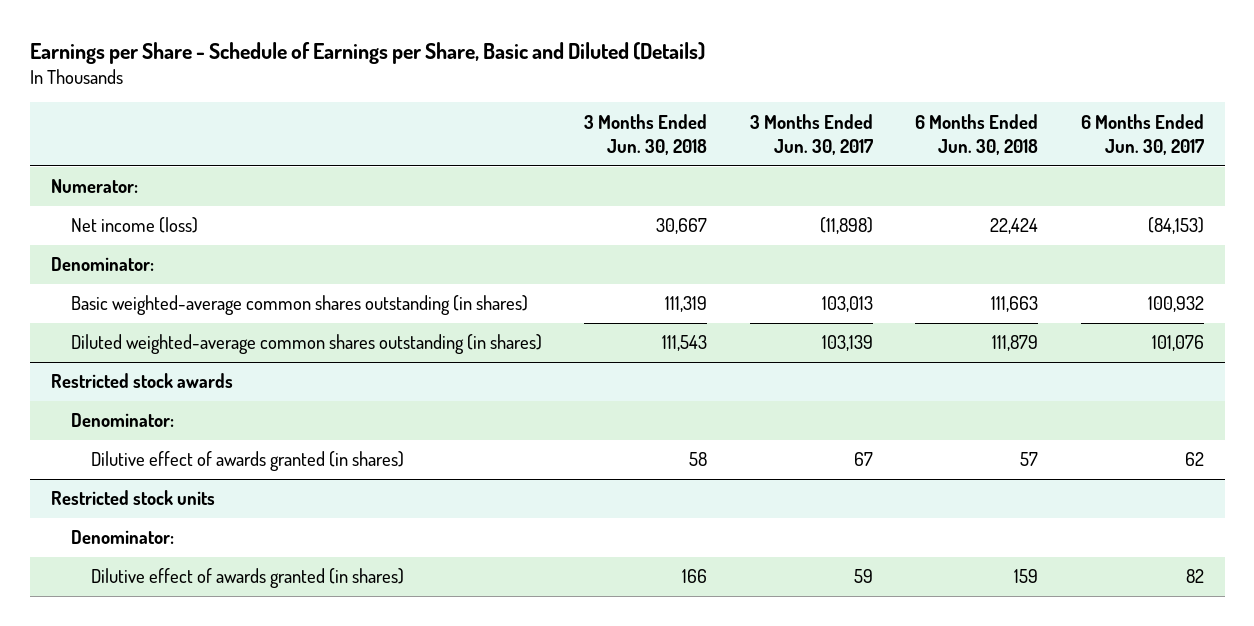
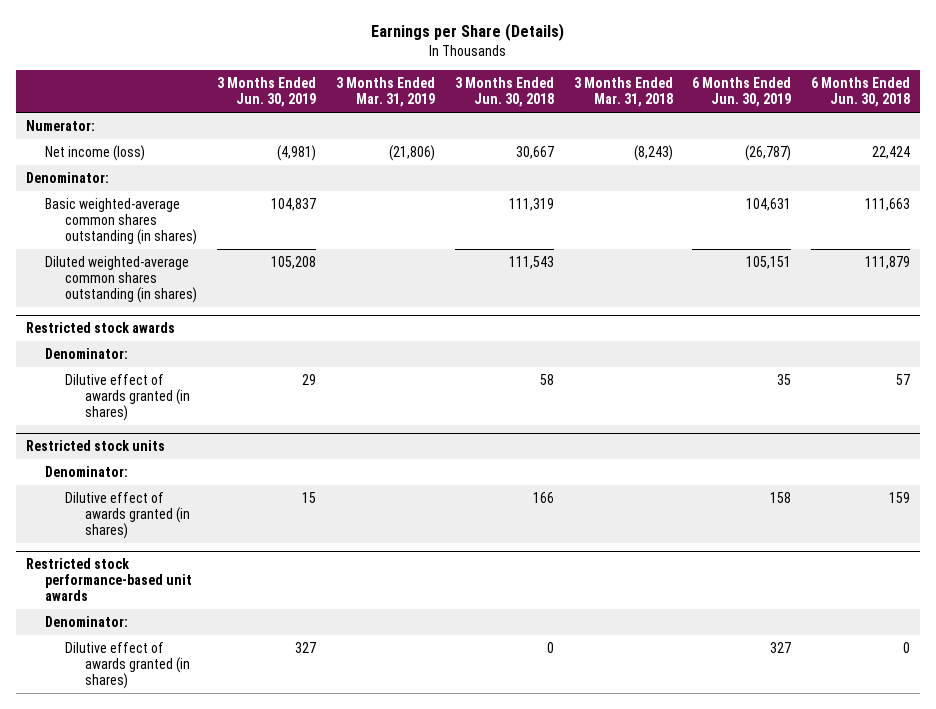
[29,41,705,64] Earnings per Share - Schedule of Earnings per Share, Basic and Diluted (Details) -> [370,23,564,42] Earnings per Share (Details)
[749,113,873,155] 3 Months Ended Jun. 30, 2017 -> none
[1080,113,1204,155] 6 Months Ended Jun. 30, 2017 -> none
none -> [216,77,316,108] 3 Months Ended Jun. 30, 2019
none -> [335,77,435,108] 3 Months Ended Mar. 31, 2019
none -> [573,77,673,108] 3 Months Ended Mar. 31, 2018
none -> [692,77,792,108] 6 Months Ended Jun. 30, 2019
none -> [25,557,193,602] Restricted stock performance-based unit awards
none -> [45,615,129,627] Denominator:
none -> [64,641,190,690] Dilutive effect of awards granted (in shares)

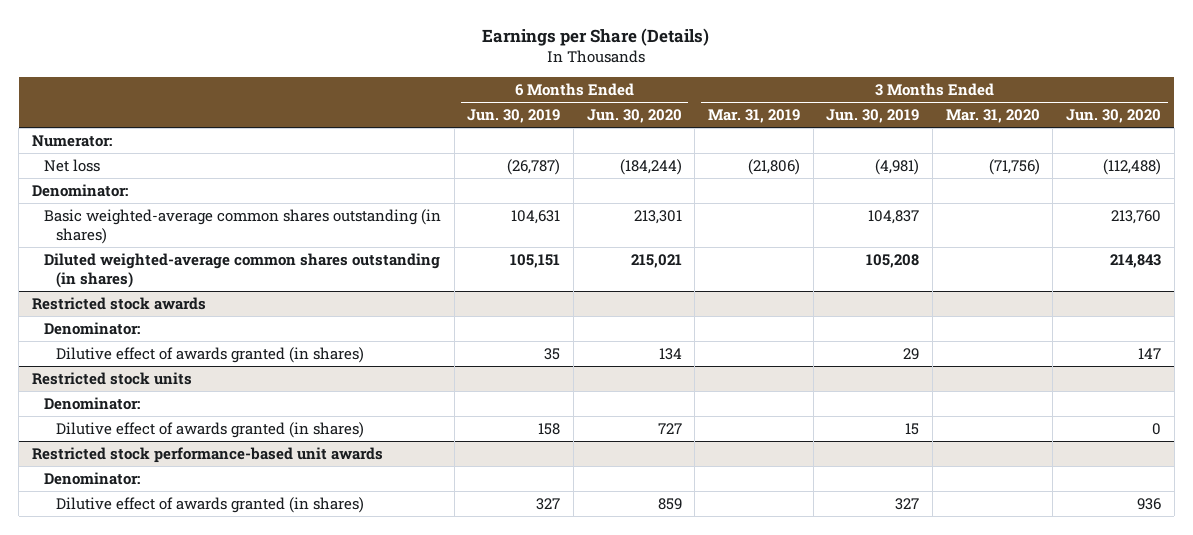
[454,77,554,108] 3 Months Ended Jun. 30, 2018 -> none
[573,77,673,108] 3 Months Ended Mar. 31, 2018 -> none
[811,77,911,108] 6 Months Ended Jun. 30, 2018 -> none
none -> [586,108,682,123] Jun. 30, 2020
none -> [945,108,1040,123] Mar. 31, 2020
none -> [1066,108,1162,123] Jun. 30, 2020
[45,144,146,161] Net income (loss) -> [44,158,101,172] Net loss

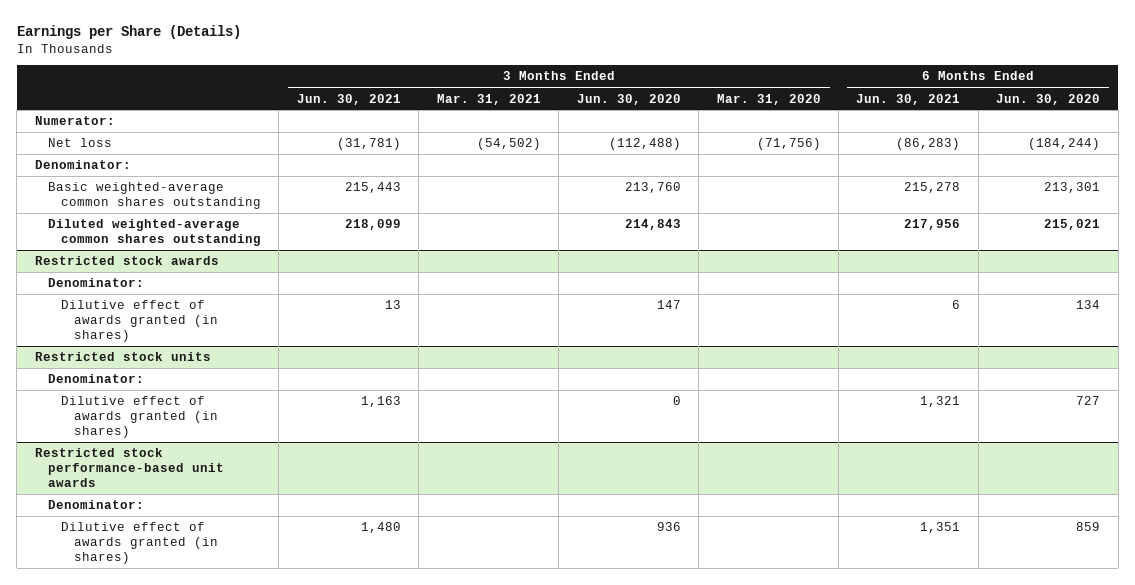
[467,108,561,123] Jun. 30, 2019 -> none
[708,108,801,123] Mar. 31, 2019 -> none
[826,108,920,123] Jun. 30, 2019 -> none
none -> [296,93,401,105] Jun. 30, 2021
none -> [436,93,541,105] Mar. 31, 2021
none -> [856,93,961,105] Jun. 30, 2021
[44,208,442,245] Basic weighted-average common shares outstanding (in shares) -> [47,182,261,209] Basic weighted-average common shares outstanding
[44,252,441,289] Diluted weighted-average common shares outstanding (in shares) -> [47,219,261,246] Diluted weighted-average common shares outstanding

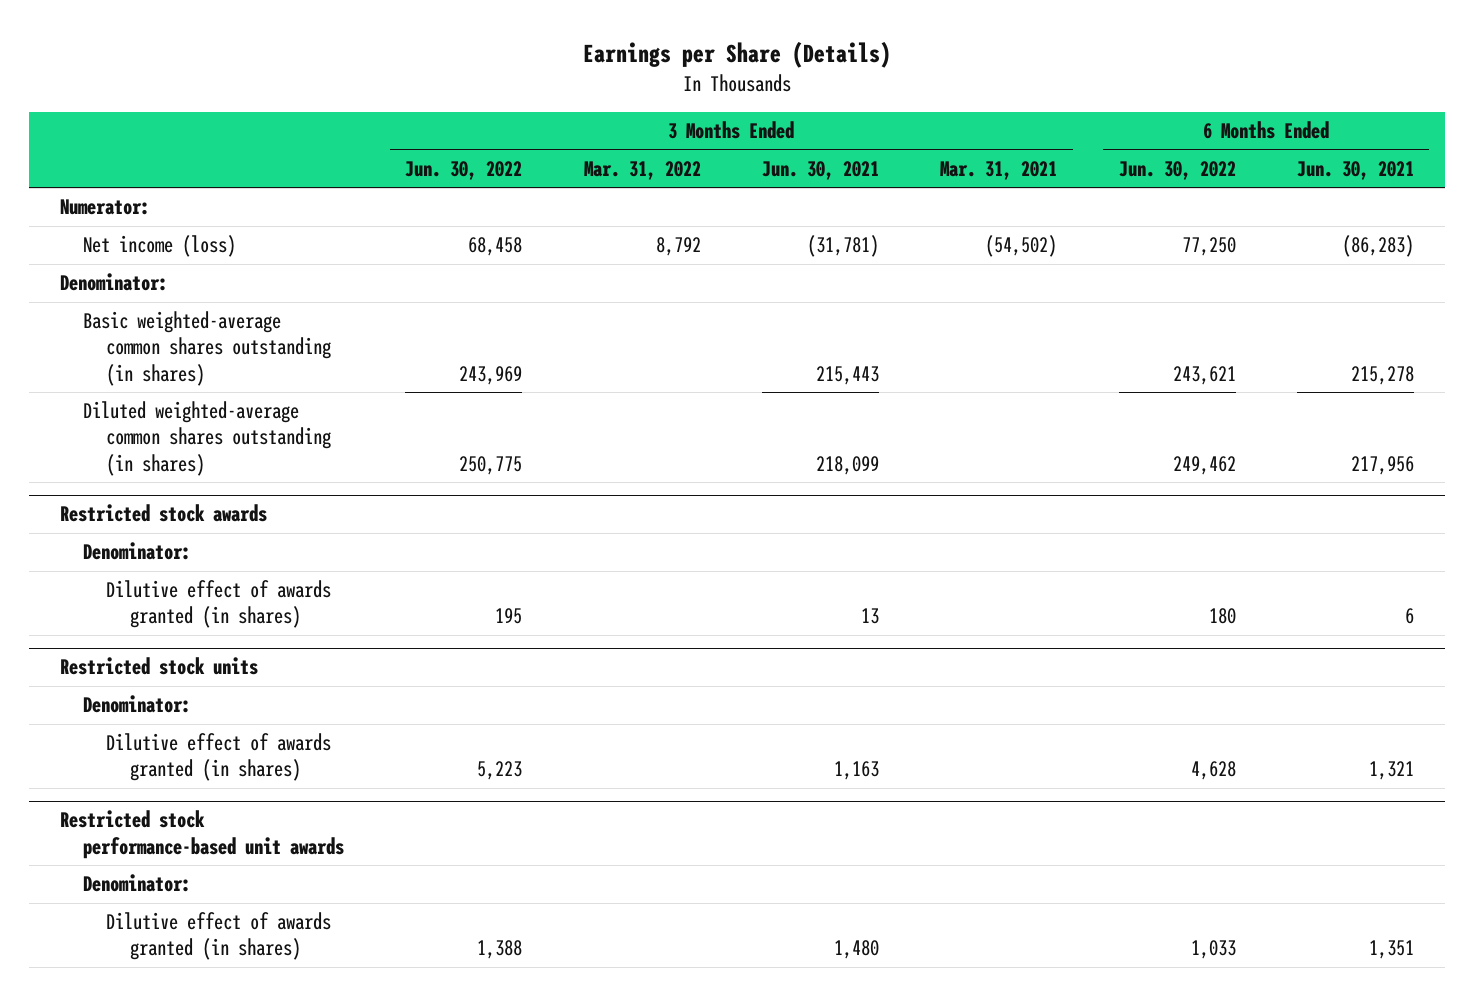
[576,93,681,105] Jun. 30, 2020 -> none
[716,93,821,105] Mar. 31, 2020 -> none
[996,93,1101,105] Jun. 30, 2020 -> none
none -> [405,160,523,180] Jun. 30, 2022
none -> [583,160,701,180] Mar. 31, 2022
none -> [1118,160,1236,180] Jun. 30, 2022
[47,138,112,148] Net loss -> [82,235,236,258] Net income (loss)
[47,182,261,209] Basic weighted-average common shares outstanding -> [82,311,332,386] Basic weighted-average common shares outstanding (in shares)
[47,219,261,246] Diluted weighted-average common shares outstanding -> [82,401,332,476] Diluted weighted-average common shares outstanding (in shares)

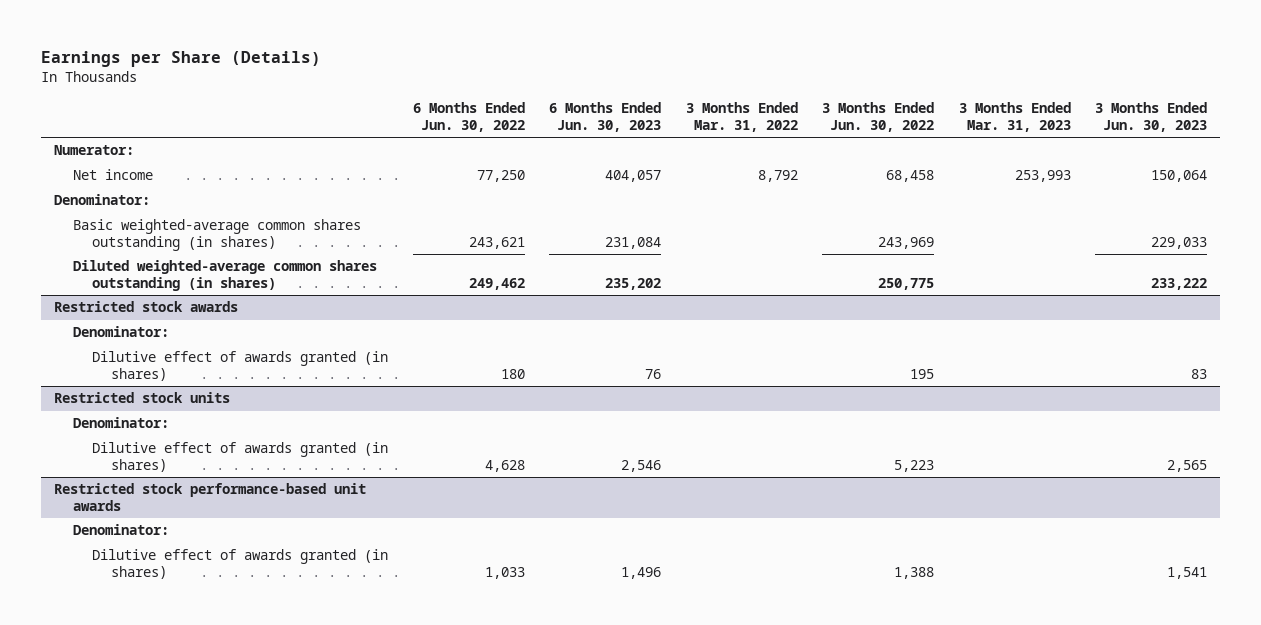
[762,160,880,180] Jun. 30, 2021 -> none
[940,160,1058,180] Mar. 31, 2021 -> none
[1297,160,1415,180] Jun. 30, 2021 -> none
none -> [549,102,662,133] 6 Months Ended Jun. 30, 2023
none -> [958,102,1071,133] 3 Months Ended Mar. 31, 2023
none -> [1095,102,1208,133] 3 Months Ended Jun. 30, 2023
[82,235,236,258] Net income (loss) -> [72,169,153,181] Net income

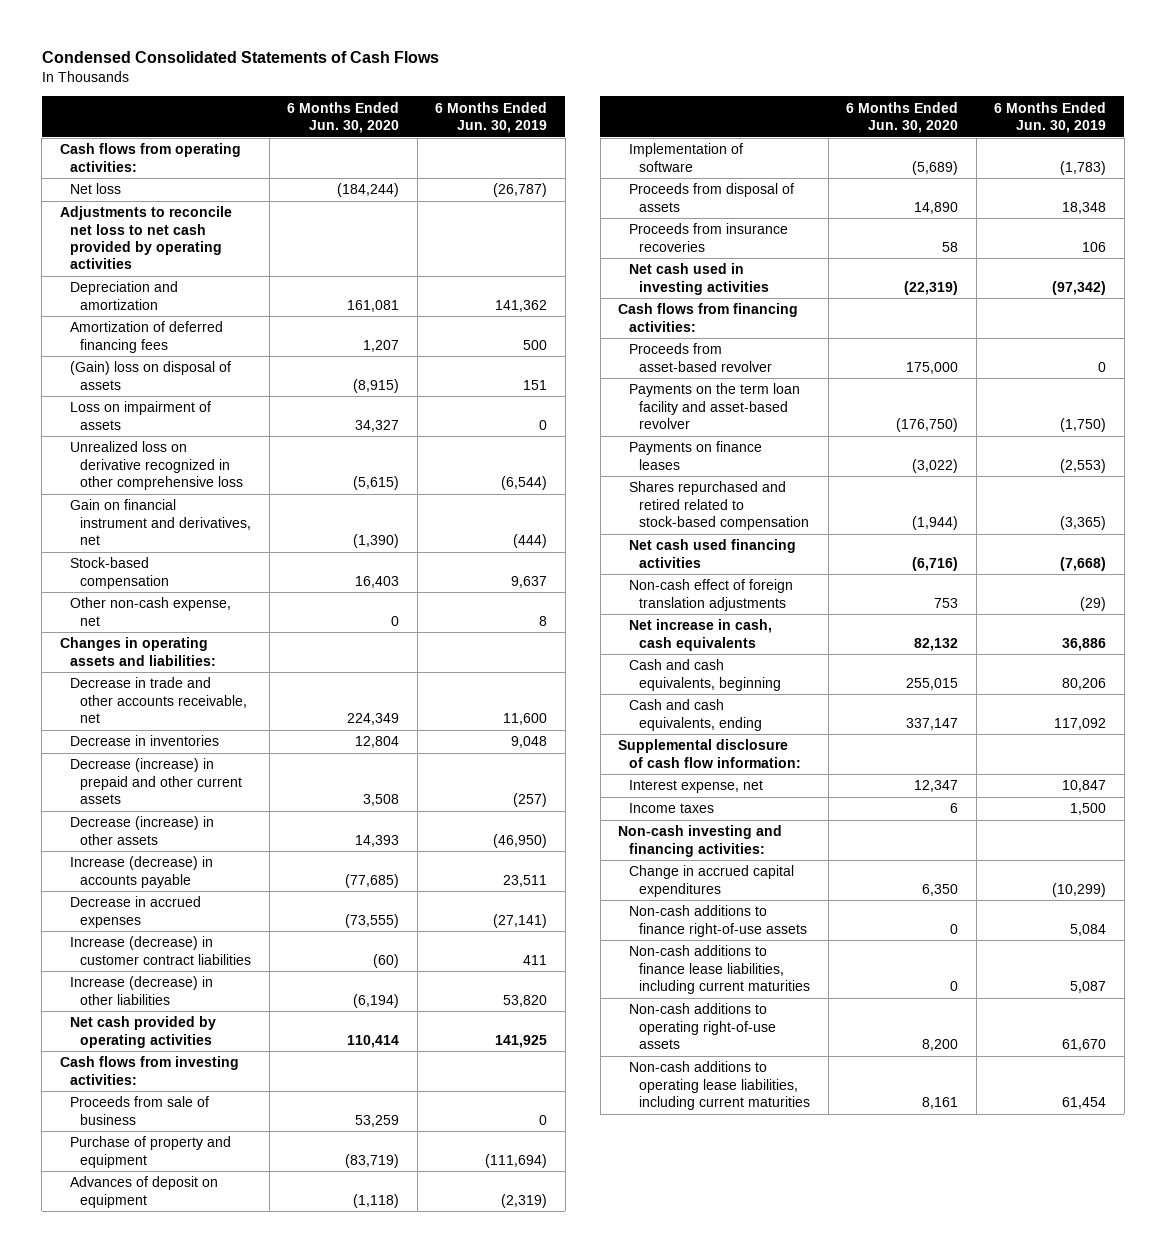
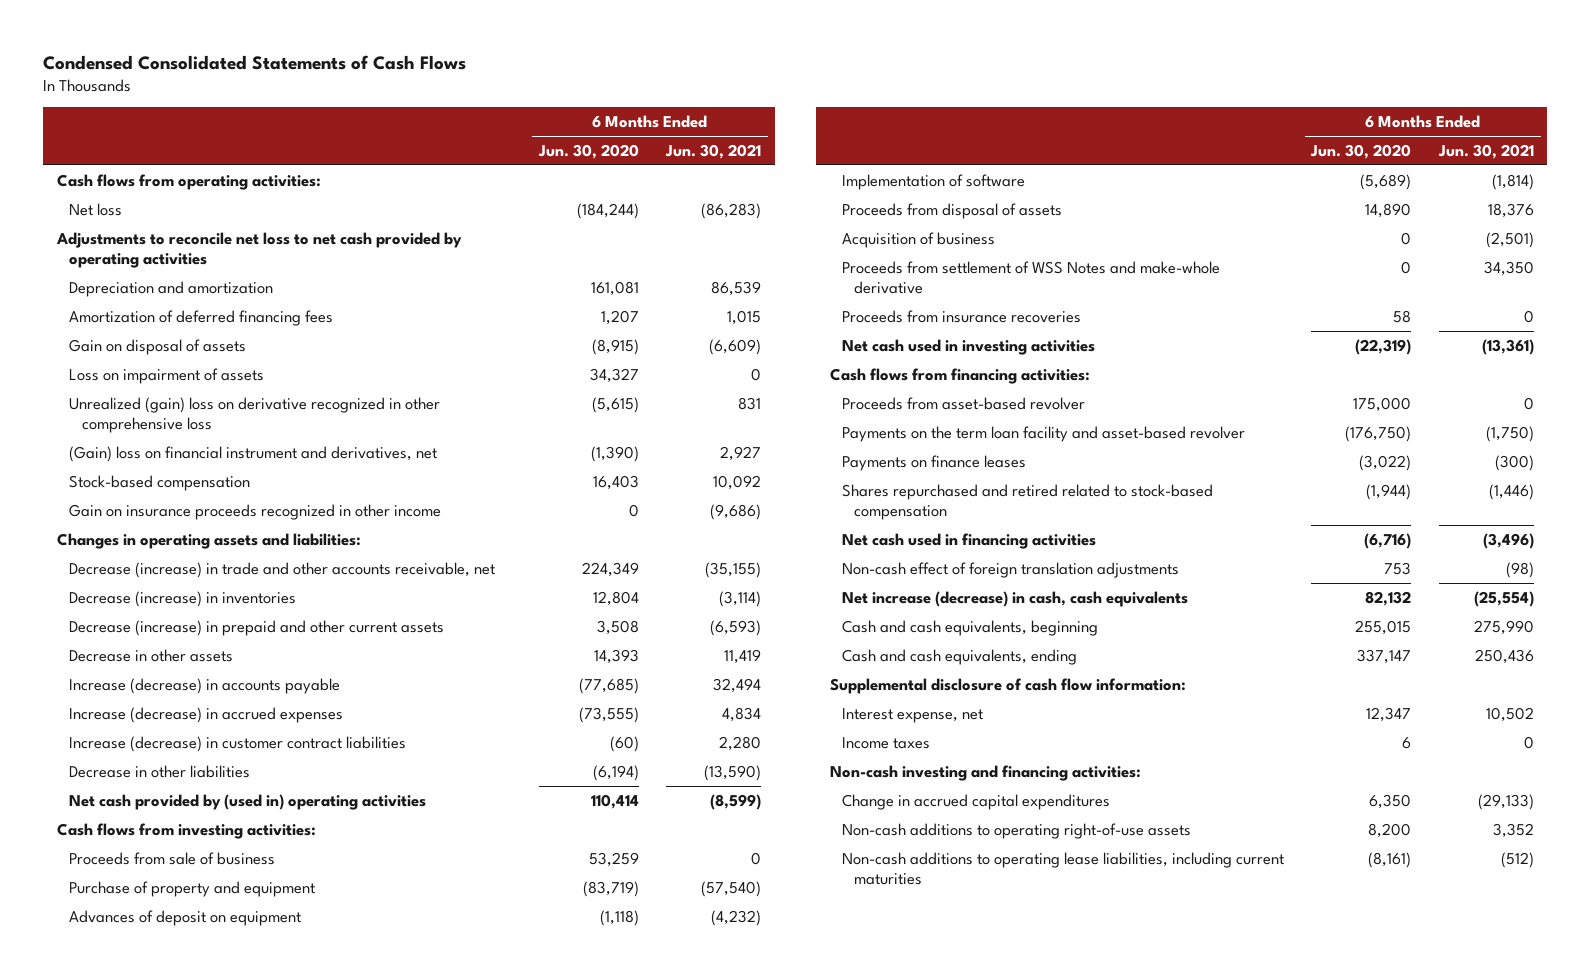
[435,101,548,133] 6 Months Ended Jun. 30, 2019 -> none
none -> [665,143,762,159] Jun. 30, 2021
[69,361,231,390] (Gain) loss on disposal of assets -> [69,338,247,355] Gain on disposal of assets
[69,441,244,490] Unrealized loss on derivative recognized in other comprehensive loss -> [69,396,441,434] Unrealized (gain) loss on derivative recognized in other comprehensive loss
[69,499,252,545] Gain on financial instrument and derivatives, net -> [69,445,438,462] (Gain) loss on financial instrument and derivatives, net
[69,597,231,626] Other non-cash expense, net -> none
none -> [69,503,442,520] Gain on insurance proceeds recognized in other income
[69,677,248,723] Decrease in trade and other accounts receivable, net -> [69,561,496,578] Decrease (increase) in trade and other accounts receivable, net
[69,735,219,747] Decrease in inventories -> [69,590,297,607] Decrease (increase) in inventories
[69,816,214,845] Decrease (increase) in other assets -> [69,648,234,662] Decrease in other assets
[69,896,201,928] Decrease in accrued expenses -> [69,706,344,723] Increase (decrease) in accrued expenses
[69,976,213,1005] Increase (decrease) in other liabilities -> [69,764,251,778] Decrease in other liabilities
[69,1016,216,1048] Net cash provided by operating activities -> [69,793,427,810] Net cash provided by (used in) operating activities
none -> [842,231,996,248] Acquisition of business
none -> [842,260,1221,295] Proceeds from settlement of WSS Notes and make-whole derivative
[628,539,796,568] Net cash used financing activities -> [842,532,1097,549] Net cash used in financing activities
[628,619,772,651] Net increase in cash, cash equivalents -> [842,590,1189,607] Net increase (decrease) in cash, cash equivalents
[628,905,808,937] Non-cash additions to finance right-of-use assets -> none
[628,945,811,994] Non-cash additions to finance lease liabilities, including current maturities -> none
[922,1096,959,1109] 8,161 -> [1368,851,1412,868] (8,161)

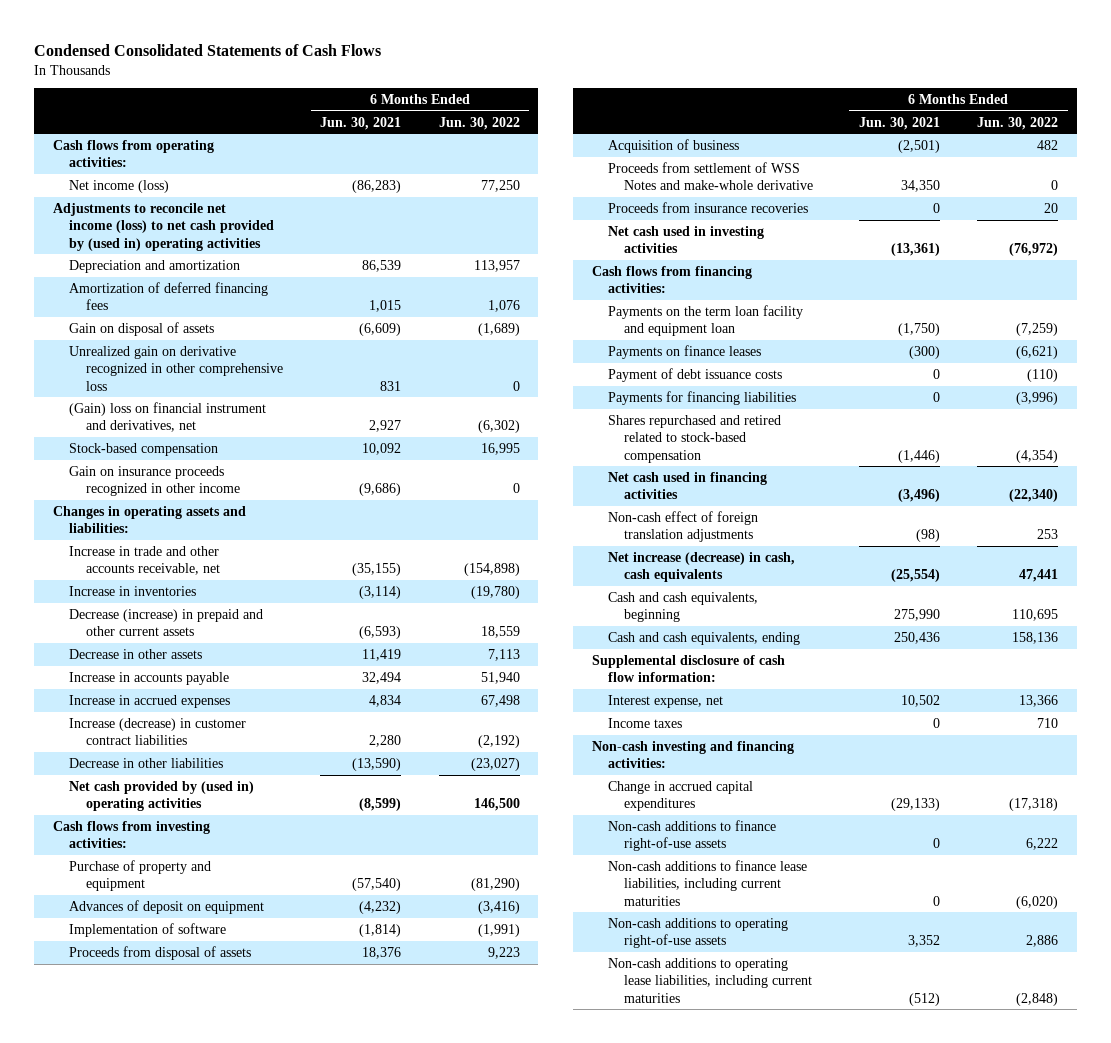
[537,143,639,159] Jun. 30, 2020 -> none
none -> [438,116,520,130] Jun. 30, 2022
[69,202,123,216] Net loss -> [69,179,170,193] Net income (loss)
[55,231,462,269] Adjustments to reconcile net loss to net cash provided by operating activities -> [53,202,275,251] Adjustments to reconcile net income (loss) to net cash provided by (used in) operating activities
[69,367,265,384] Loss on impairment of assets -> none
[69,396,441,434] Unrealized (gain) loss on derivative recognized in other comprehensive loss -> [69,345,283,391] Unrealized gain on derivative recognized in other comprehensive loss
[69,561,496,578] Decrease (increase) in trade and other accounts receivable, net -> [69,545,220,576] Increase in trade and other accounts receivable, net
[69,590,297,607] Decrease (increase) in inventories -> [69,585,197,596] Increase in inventories
[69,677,341,694] Increase (decrease) in accounts payable -> [69,671,230,685] Increase in accounts payable
[69,706,344,723] Increase (decrease) in accrued expenses -> [69,694,231,708] Increase in accrued expenses
[69,851,276,865] Proceeds from sale of business -> none
[842,396,1086,410] Proceeds from asset-based revolver -> none
[842,425,1246,442] Payments on the term loan facility and asset-based revolver -> [607,304,803,337] Payments on the term loan facility and equipment loan
none -> [607,367,782,382] Payment of debt issuance costs
none -> [607,390,796,405] Payments for financing liabilities
none -> [607,819,776,852] Non-cash additions to finance right-of-use assets
none -> [607,859,807,906] Non-cash additions to finance lease liabilities, including current maturities

